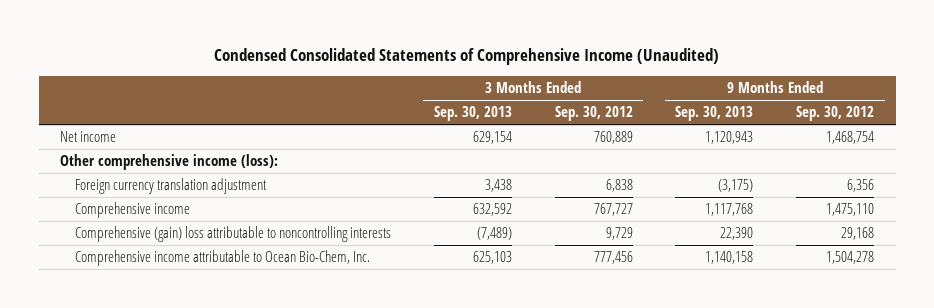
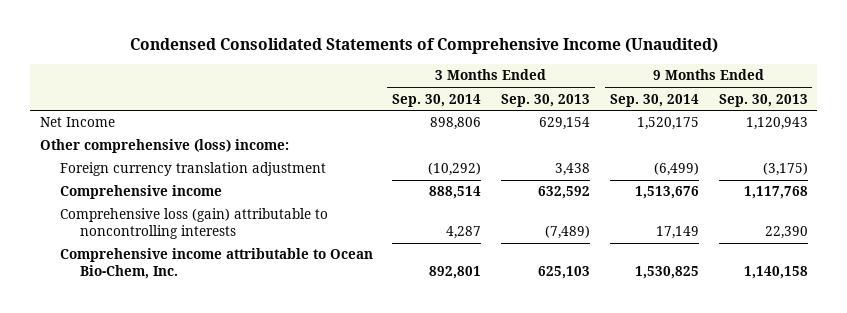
[554,106,633,122] Sep. 30, 2012 -> none
[796,106,875,122] Sep. 30, 2012 -> none
none -> [392,93,482,107] Sep. 30, 2014
none -> [609,93,699,107] Sep. 30, 2014
[60,131,117,143] Net income -> [39,117,115,128] Net Income
[60,154,279,171] Other comprehensive income (loss): -> [39,139,289,154] Other comprehensive (loss) income:
[74,226,391,243] Comprehensive (gain) loss attributable to noncontrolling interests -> [59,208,328,239] Comprehensive loss (gain) attributable to noncontrolling interests

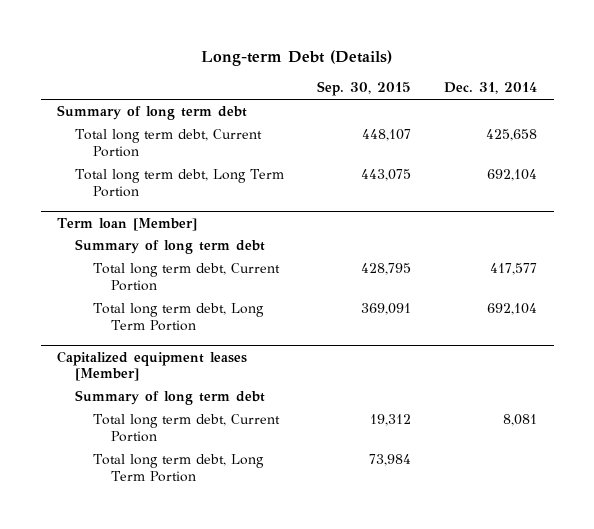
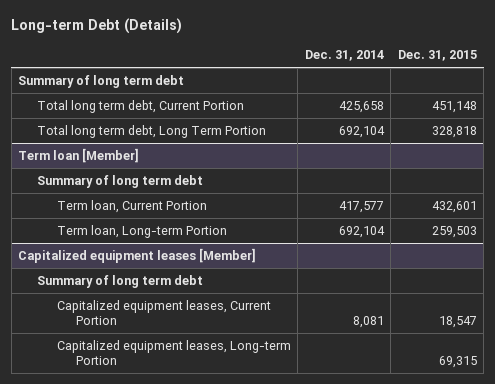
[317,81,412,97] Sep. 30, 2015 -> none
none -> [397,50,477,62] Dec. 31, 2015
[93,263,281,291] Total long term debt, Current Portion -> [56,199,207,213] Term loan, Current Portion
[93,303,265,331] Total long term debt, Long Term Portion -> [56,224,227,238] Term loan, Long-term Portion
[93,454,265,482] Total long term debt, Long Term Portion -> none
[93,414,281,442] Total long term debt, Current Portion -> [56,299,271,325] Capitalized equipment leases, Current Portion
none -> [56,339,291,365] Capitalized equipment leases, Long-term Portion

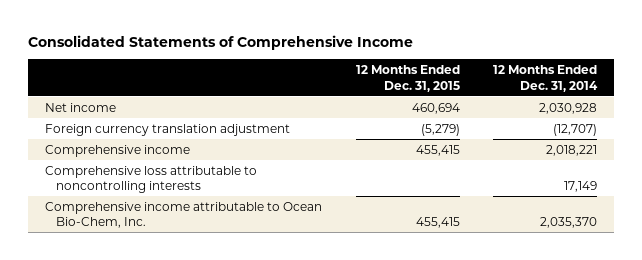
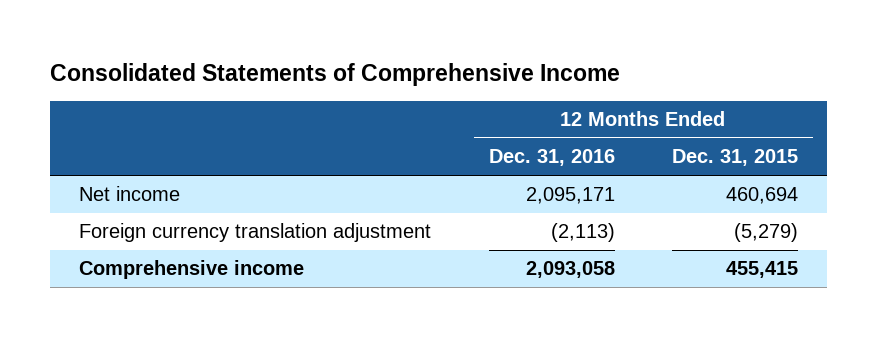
[493,65,599,92] 12 Months Ended Dec. 31, 2014 -> none
none -> [488,149,615,167] Dec. 31, 2016
[45,165,258,194] Comprehensive loss attributable to noncontrolling interests -> none
[45,201,323,229] Comprehensive income attributable to Ocean Bio-Chem, Inc. -> none

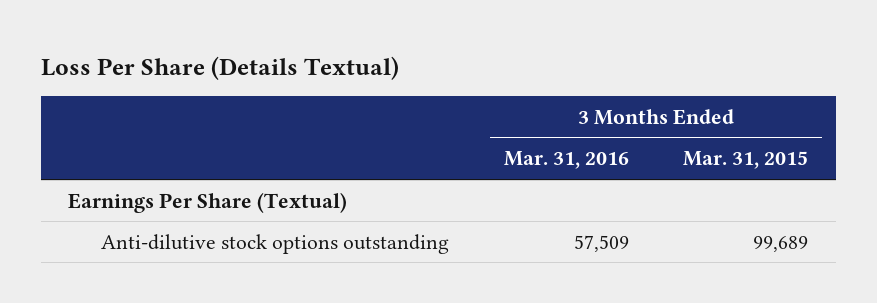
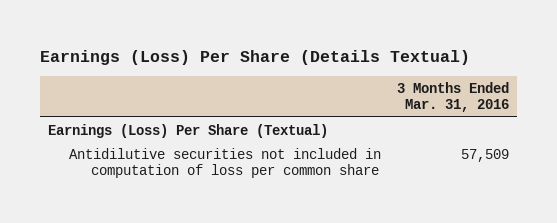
[41,55,400,80] Loss Per Share (Details Textual) -> [39,49,470,65] Earnings (Loss) Per Share (Details Textual)
[683,151,809,170] Mar. 31, 2015 -> none
[68,191,348,213] Earnings Per Share (Textual) -> [47,123,328,138] Earnings (Loss) Per Share (Textual)
[101,233,450,254] Anti-dilutive stock options outstanding -> [69,147,382,179] Antidilutive securities not included in computation of loss per common share

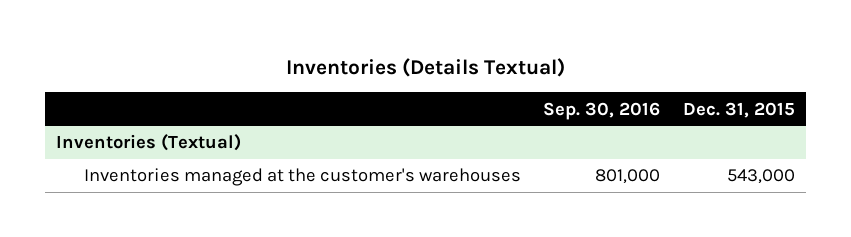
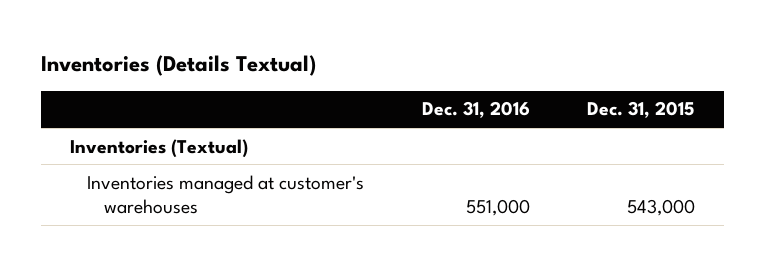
[543,101,661,120] Sep. 30, 2016 -> none
none -> [421,101,530,119] Dec. 31, 2016
[83,168,521,187] Inventories managed at the customer's warehouses -> [86,174,364,215] Inventories managed at customer's warehouses

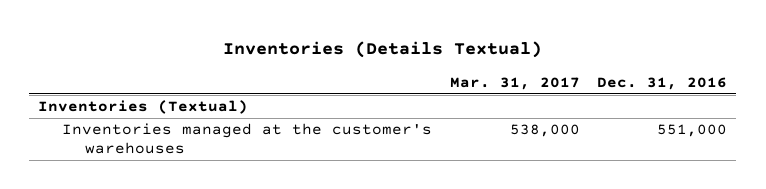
[587,101,696,119] Dec. 31, 2015 -> none
none -> [449,77,580,91] Mar. 31, 2017
[86,174,364,215] Inventories managed at customer's warehouses -> [61,123,432,155] Inventories managed at the customer's warehouses

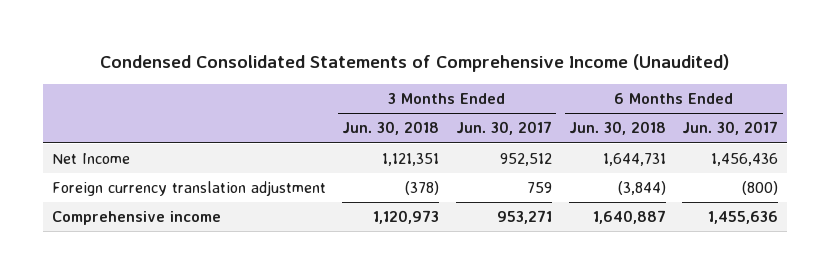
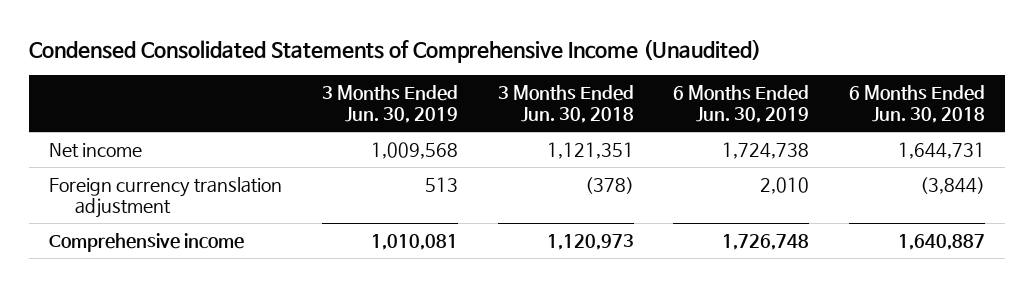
[456,121,553,136] Jun. 30, 2017 -> none
[682,121,779,136] Jun. 30, 2017 -> none
none -> [321,84,458,124] 3 Months Ended Jun. 30, 2019
none -> [673,84,810,124] 6 Months Ended Jun. 30, 2019
[51,153,130,165] Net Income -> [49,142,143,158] Net income

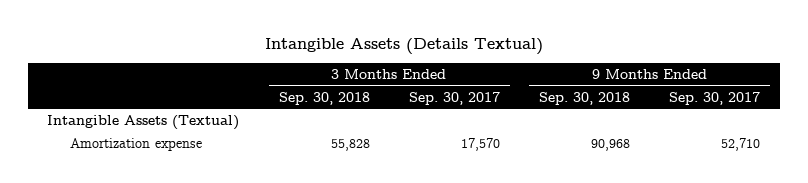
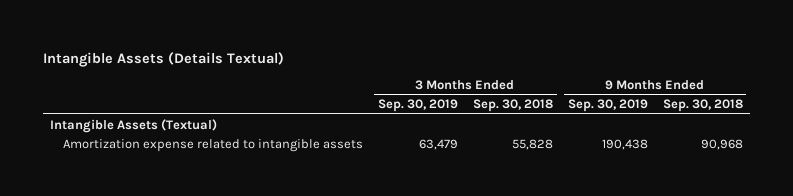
[408,91,500,105] Sep. 30, 2017 -> none
[669,91,761,105] Sep. 30, 2017 -> none
none -> [378,99,459,113] Sep. 30, 2019
none -> [567,99,648,113] Sep. 30, 2019
[69,138,202,152] Amortization expense -> [63,138,364,152] Amortization expense related to intangible assets

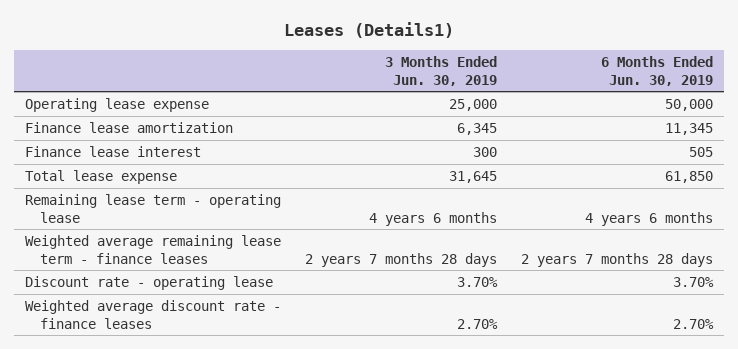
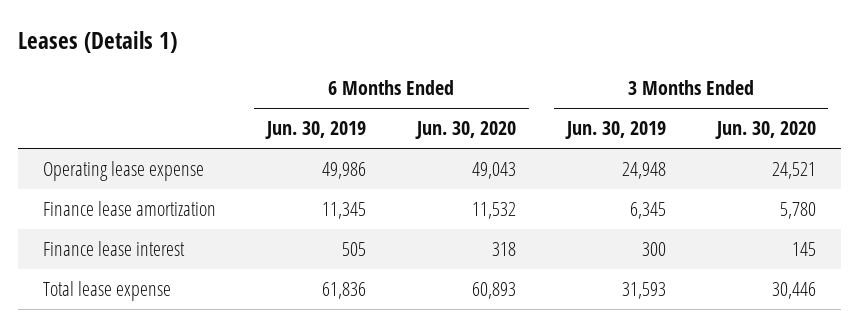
[283,21,454,38] Leases (Details1) -> [17,30,177,53] Leases (Details 1)
none -> [414,121,516,140] Jun. 30, 2020
none -> [714,121,816,140] Jun. 30, 2020
[448,99,497,112] 25,000 -> [621,161,666,179] 24,948
[664,99,713,112] 50,000 -> [322,161,367,179] 49,986
[25,194,282,223] Remaining lease term - operating lease -> none
[25,235,282,264] Weighted average remaining lease term - finance leases -> none
[25,276,274,291] Discount rate - operating lease -> none
[25,300,282,329] Weighted average discount rate - finance leases -> none
[448,171,497,184] 31,645 -> [621,281,666,299] 31,593
[664,171,713,184] 61,850 -> [322,281,367,299] 61,836

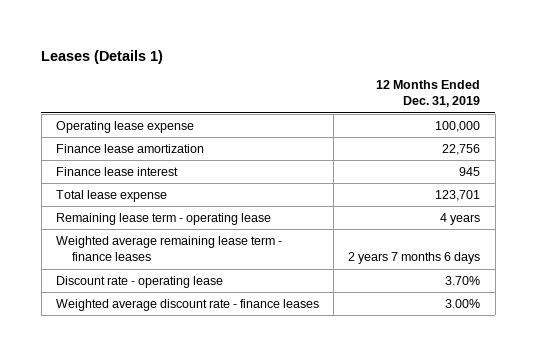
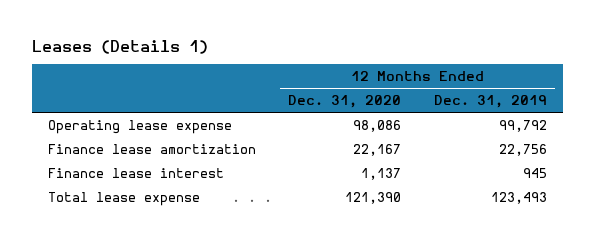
none -> [288,95,402,109] Dec. 31, 2020
[435,121,481,133] 100,000 -> [498,119,547,132] 99,792
[55,213,271,226] Remaining lease term - operating lease -> none
[55,236,282,262] Weighted average remaining lease term - finance leases -> none
[55,276,223,289] Discount rate - operating lease -> none
[55,299,319,312] Weighted average discount rate - finance leases -> none
[435,190,481,202] 123,701 -> [490,191,547,204] 123,493

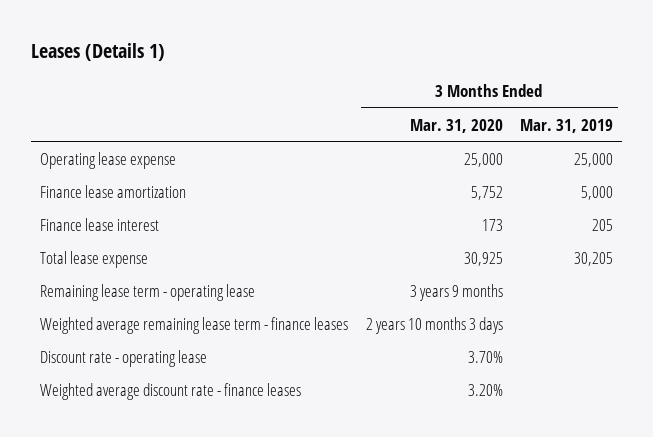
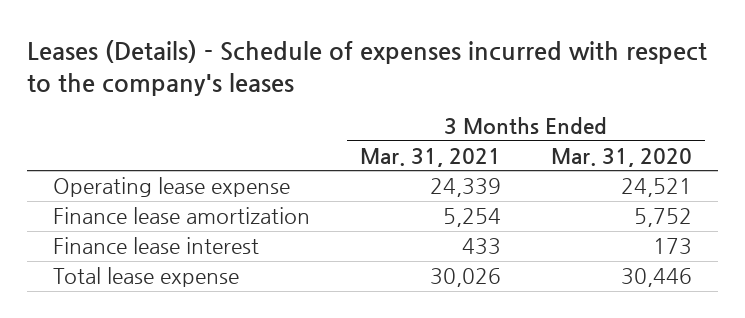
[31,42,166,61] Leases (Details 1) -> [27,40,708,96] Leases (Details) - Schedule of expenses incurred with respect to the company's leases
[520,118,614,133] Mar. 31, 2019 -> none
none -> [360,147,502,167] Mar. 31, 2021
[463,152,503,167] 25,000 -> [621,177,693,197] 24,521
[40,283,256,301] Remaining lease term - operating lease -> none
[40,316,349,334] Weighted average remaining lease term - finance leases -> none
[40,349,208,367] Discount rate - operating lease -> none
[40,382,302,400] Weighted average discount rate - finance leases -> none
[463,251,503,266] 30,925 -> [621,267,693,287] 30,446

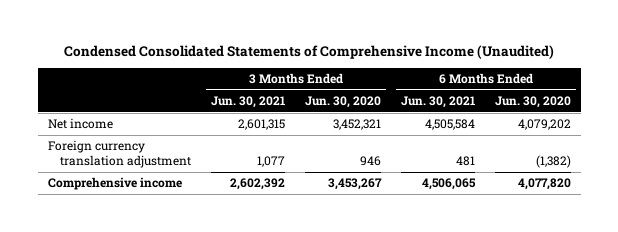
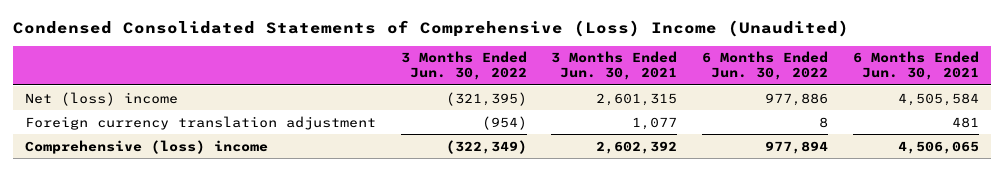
[64,44,555,59] Condensed Consolidated Statements of Comprehensive Income (Unaudited) -> [12,19,849,37] Condensed Consolidated Statements of Comprehensive (Loss) Income (Unaudited)
[304,96,381,109] Jun. 30, 2020 -> none
[494,96,571,109] Jun. 30, 2020 -> none
none -> [400,51,527,81] 3 Months Ended Jun. 30, 2022
none -> [702,51,829,81] 6 Months Ended Jun. 30, 2022
[47,118,113,130] Net income -> [24,91,178,106] Net (loss) income
[47,177,182,191] Comprehensive income -> [24,139,268,154] Comprehensive (loss) income

